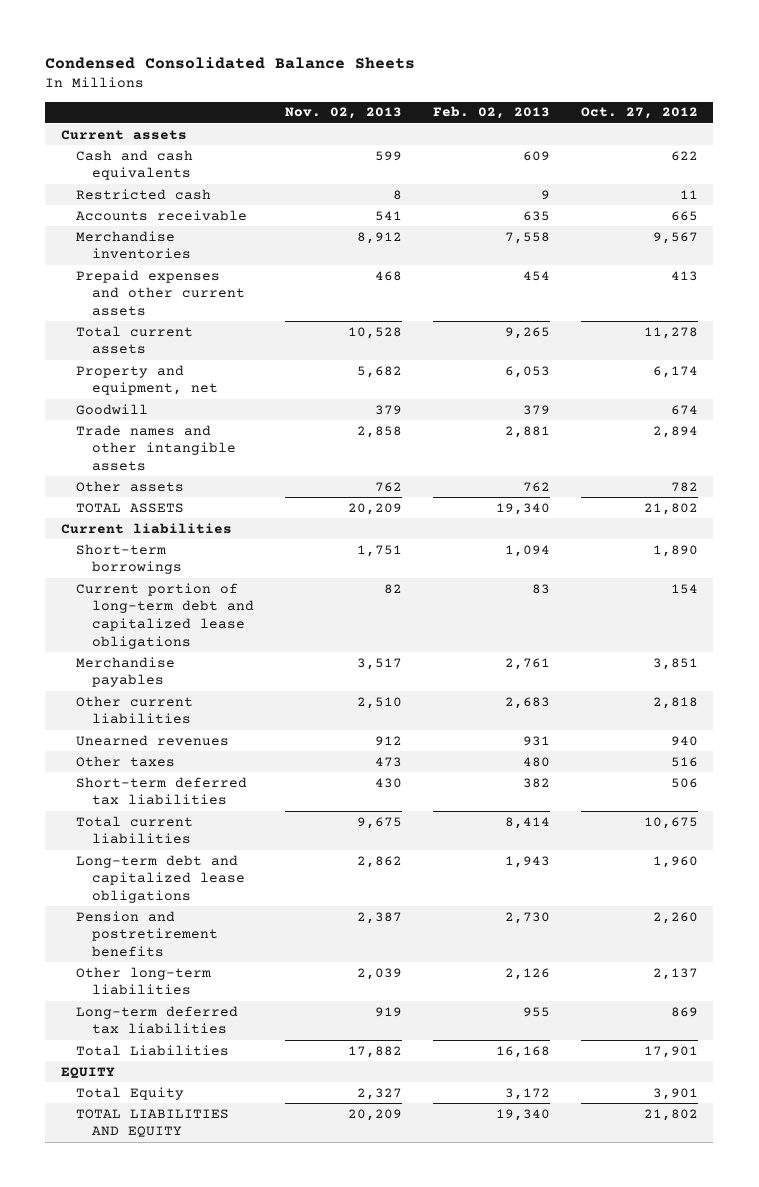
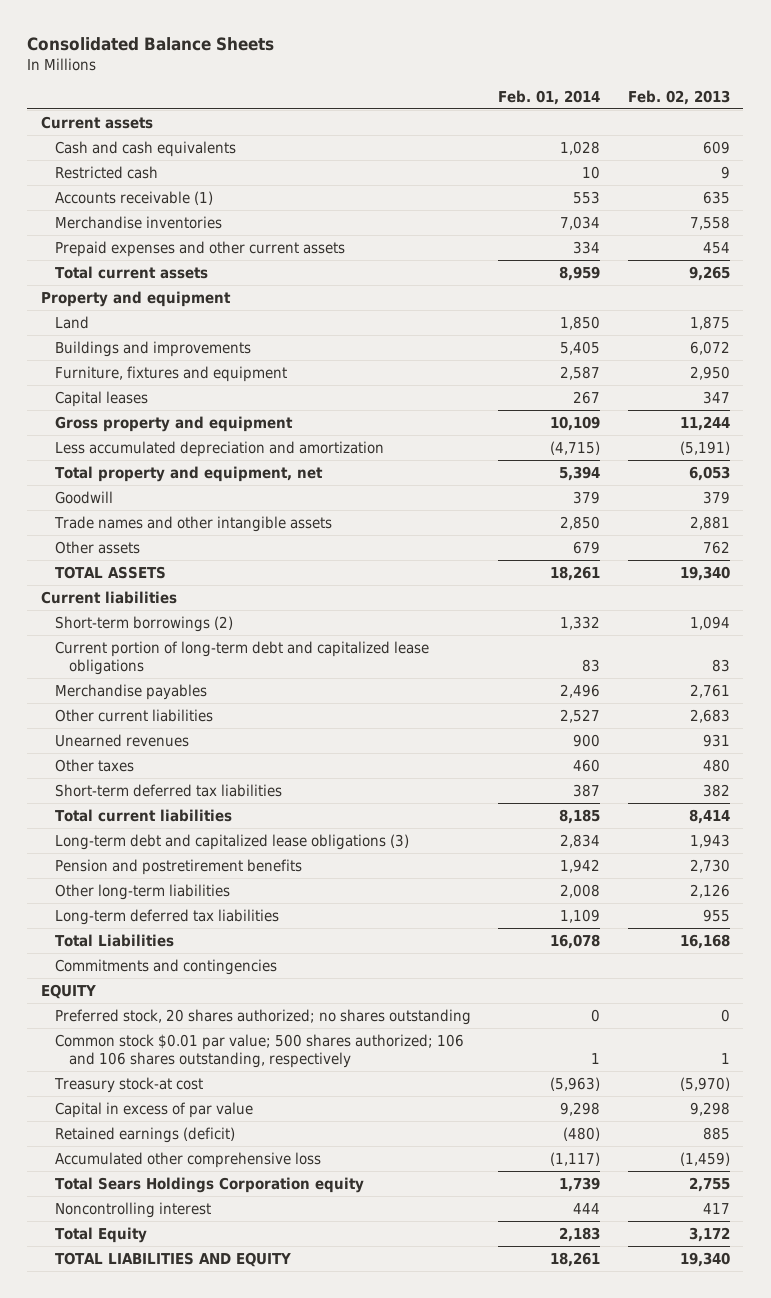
[45,56,416,69] Condensed Consolidated Balance Sheets -> [27,37,275,52] Consolidated Balance Sheets
[284,107,402,120] Nov. 02, 2013 -> none
[580,107,698,120] Oct. 27, 2012 -> none
none -> [498,90,601,106] Feb. 01, 2014
[76,209,248,221] Accounts receivable -> [54,190,213,205] Accounts receivable (1)
none -> [41,290,232,307] Property and equipment
none -> [54,315,89,329] Land
none -> [54,340,251,357] Buildings and improvements
none -> [54,365,287,382] Furniture, fixtures and equipment
none -> [54,390,148,407] Capital leases
none -> [54,415,293,432] Gross property and equipment
none -> [54,440,384,457] Less accumulated depreciation and amortization
[76,364,218,396] Property and equipment, net -> [54,465,323,482] Total property and equipment, net
[76,543,182,575] Short-term borrowings -> [54,615,233,632] Short-term borrowings (2)
[76,854,245,904] Long-term debt and capitalized lease obligations -> [54,833,409,850] Long-term debt and capitalized lease obligations (3)
none -> [54,958,277,975] Commitments and contingencies
none -> [54,1008,471,1025] Preferred stock, 20 shares authorized; no shares outstanding
none -> [54,1033,464,1068] Common stock $0.01 par value; 500 shares authorized; 106 and 106 shares outstanding, respectively
none -> [53,1076,203,1093] Treasury stock-at cost
none -> [54,1101,253,1118] Capital in excess of par value
none -> [54,1126,235,1143] Retained earnings (deficit)
none -> [54,1151,321,1168] Accumulated other comprehensive loss
none -> [54,1176,364,1193] Total Sears Holdings Corporation equity
none -> [54,1201,211,1218] Noncontrolling interest

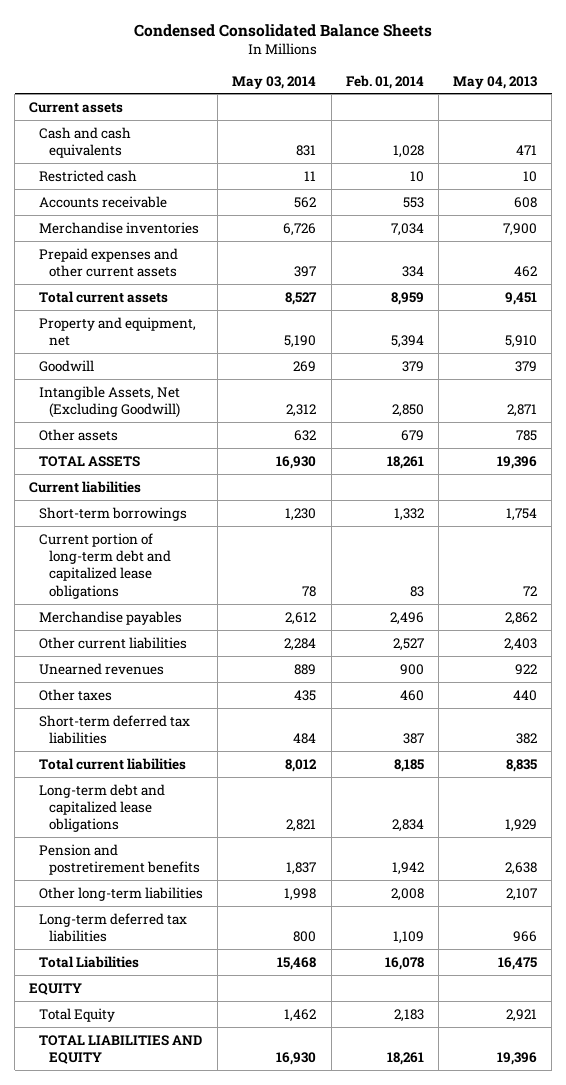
[27,37,275,52] Consolidated Balance Sheets -> [134,23,433,37] Condensed Consolidated Balance Sheets
[627,90,730,106] Feb. 02, 2013 -> none
none -> [232,75,317,89] May 03, 2014
none -> [453,75,538,89] May 04, 2013
[54,190,213,205] Accounts receivable (1) -> [39,195,168,208] Accounts receivable
[41,290,232,307] Property and equipment -> none
[54,315,89,329] Land -> none
[54,340,251,357] Buildings and improvements -> none
[54,365,287,382] Furniture, fixtures and equipment -> none
[54,390,148,407] Capital leases -> none
[54,415,293,432] Gross property and equipment -> none
[54,440,384,457] Less accumulated depreciation and amortization -> none
[54,465,323,482] Total property and equipment, net -> [39,316,197,347] Property and equipment, net
[53,515,332,532] Trade names and other intangible assets -> [39,385,181,419] Intangible Assets, Net (Excluding Goodwill)
[54,615,233,632] Short-term borrowings (2) -> [39,506,188,521] Short-term borrowings
[54,833,409,850] Long-term debt and capitalized lease obligations (3) -> [39,783,166,833] Long-term debt and capitalized lease obligations
[54,958,277,975] Commitments and contingencies -> none
[54,1008,471,1025] Preferred stock, 20 shares authorized; no shares outstanding -> none
[54,1033,464,1068] Common stock $0.01 par value; 500 shares authorized; 106 and 106 shares outstanding, respectively -> none
[53,1076,203,1093] Treasury stock-at cost -> none
[54,1101,253,1118] Capital in excess of par value -> none
[54,1126,235,1143] Retained earnings (deficit) -> none
[54,1151,321,1168] Accumulated other comprehensive loss -> none
[54,1176,364,1193] Total Sears Holdings Corporation equity -> none
[54,1201,211,1218] Noncontrolling interest -> none

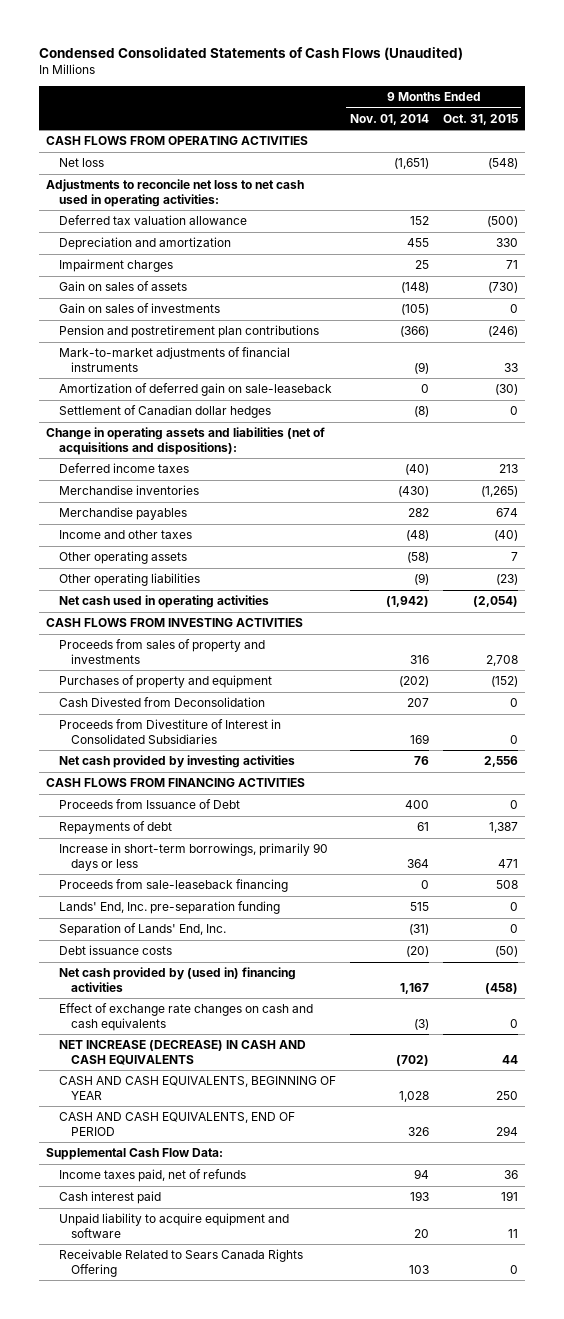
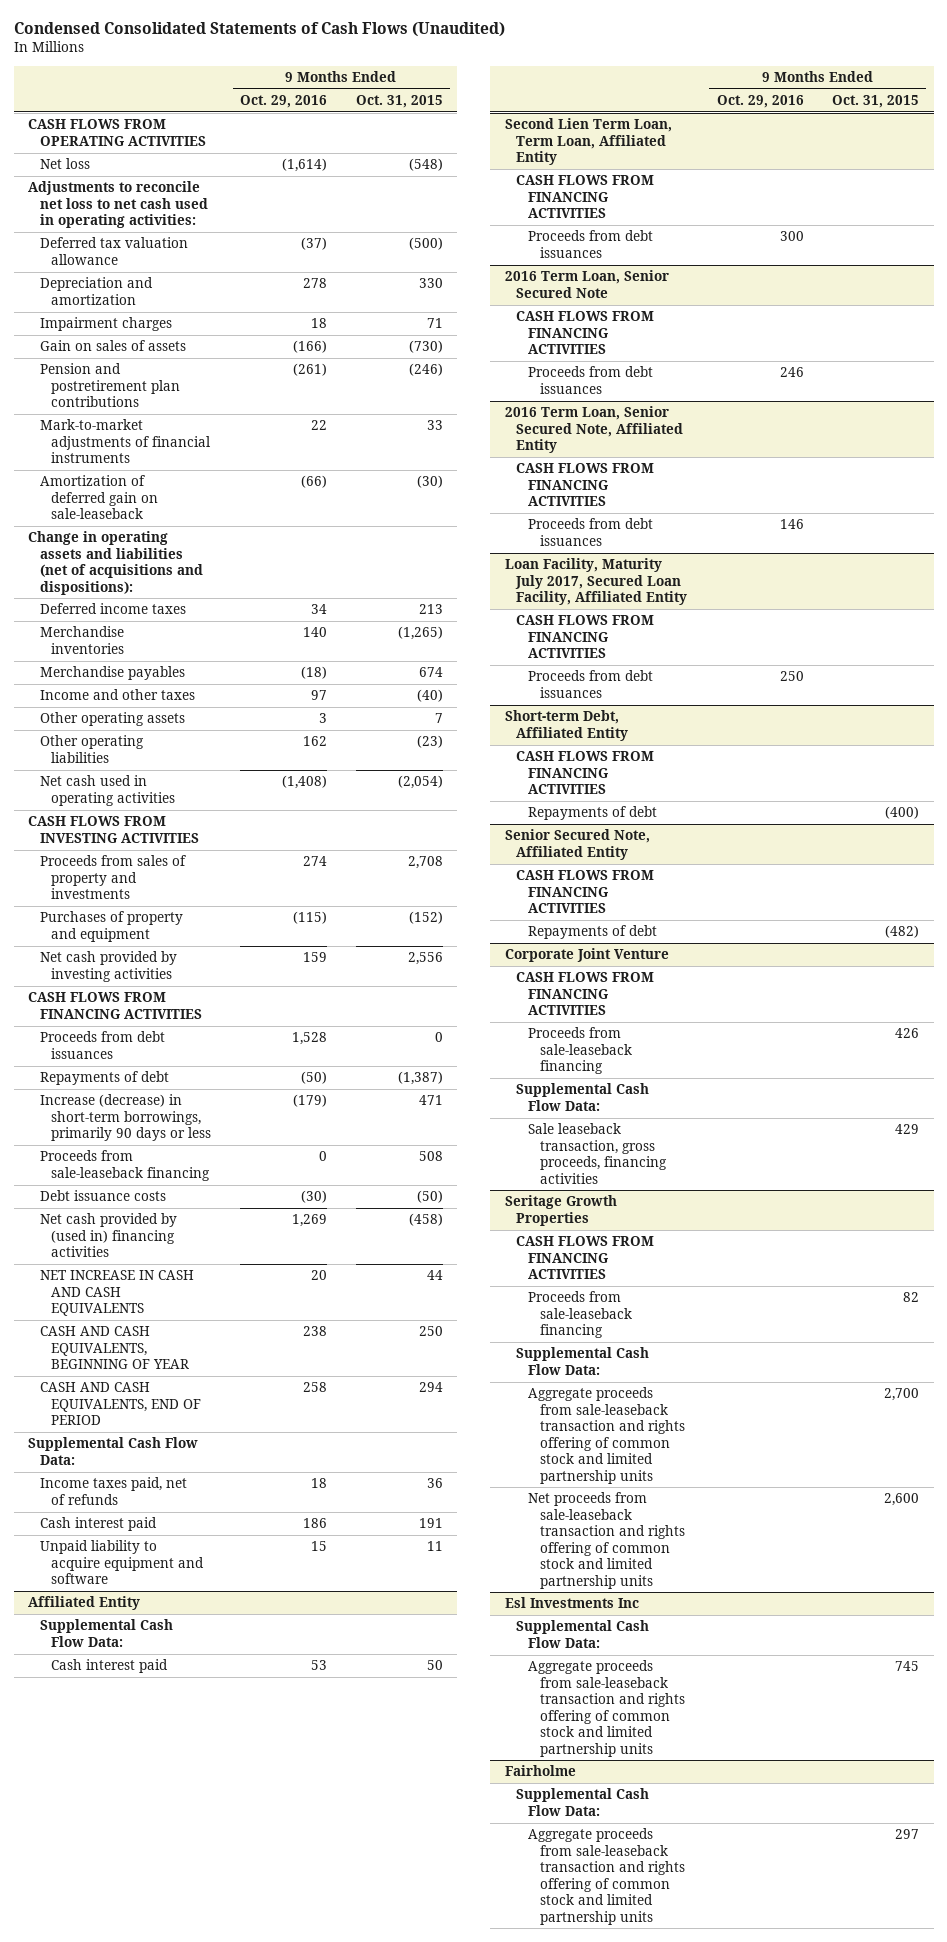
[349,113,429,125] Nov. 01, 2014 -> none
none -> [240,95,328,109] Oct. 29, 2016
[58,303,220,314] Gain on sales of investments -> none
[58,405,271,419] Settlement of Canadian dollar hedges -> none
[58,697,265,708] Cash Divested from Deconsolidation -> none
[58,719,281,744] Proceeds from Divestiture of Interest in Consolidated Subsidiaries -> none
[58,799,240,810] Proceeds from Issuance of Debt -> [39,1031,165,1059] Proceeds from debt issuances
[488,822,518,834] 1,387 -> [397,1071,443,1086] (1,387)
[58,843,328,871] Increase in short-term borrowings, primarily 90 days or less -> [39,1094,212,1142] Increase (decrease) in short-term borrowings, primarily 90 days or less
[58,901,280,915] Lands' End, Inc. pre-separation funding -> none
[58,923,226,937] Separation of Lands' End, Inc. -> none
[58,1003,313,1031] Effect of exchange rate changes on cash and cash equivalents -> none
[58,1040,306,1065] NET INCREASE (DECREASE) IN CASH AND CASH EQUIVALENTS -> [39,1270,194,1317] NET INCREASE IN CASH AND CASH EQUIVALENTS
[58,1249,303,1277] Receivable Related to Sears Canada Rights Offering -> none
none -> [28,1596,141,1611] Affiliated Entity
none -> [39,1619,173,1647] Supplemental Cash Flow Data:
none -> [51,1659,169,1674] Cash interest paid
none -> [504,118,672,166] Second Lien Term Loan, Term Loan, Affiliated Entity
none -> [516,175,655,219] CASH FLOWS FROM FINANCING ACTIVITIES
none -> [528,230,654,258] Proceeds from debt issuances
none -> [504,270,669,298] 2016 Term Loan, Senior Secured Note
none -> [516,311,655,355] CASH FLOWS FROM FINANCING ACTIVITIES
none -> [528,366,654,394] Proceeds from debt issuances
none -> [504,406,684,454] 2016 Term Loan, Senior Secured Note, Affiliated Entity
none -> [516,463,655,507] CASH FLOWS FROM FINANCING ACTIVITIES
none -> [528,518,654,546] Proceeds from debt issuances
none -> [504,558,688,606] Loan Facility, Maturity July 2017, Secured Loan Facility, Affiliated Entity
none -> [516,615,655,659] CASH FLOWS FROM FINANCING ACTIVITIES
none -> [528,670,654,698] Proceeds from debt issuances
none -> [504,710,629,741] Short-term Debt, Affiliated Entity
none -> [516,751,655,795] CASH FLOWS FROM FINANCING ACTIVITIES
none -> [528,806,658,821] Repayments of debt
none -> [504,829,650,860] Senior Secured Note, Affiliated Entity
none -> [516,870,655,914] CASH FLOWS FROM FINANCING ACTIVITIES
none -> [528,925,658,940] Repayments of debt
none -> [504,948,669,963] Corporate Joint Venture
none -> [516,972,655,1016] CASH FLOWS FROM FINANCING ACTIVITIES
none -> [528,1027,632,1075] Proceeds from sale-leaseback financing
none -> [516,1083,650,1111] Supplemental Cash Flow Data:
none -> [528,1123,667,1184] Sale leaseback transaction, gross proceeds, financing activities
none -> [504,1195,617,1226] Seritage Growth Properties
none -> [516,1236,655,1280] CASH FLOWS FROM FINANCING ACTIVITIES
none -> [528,1291,632,1339] Proceeds from sale-leaseback financing
none -> [516,1347,650,1375] Supplemental Cash Flow Data:
none -> [528,1387,685,1484] Aggregate proceeds from sale-leaseback transaction and rights offering of common stock and limited partnership units
none -> [528,1492,685,1589] Net proceeds from sale-leaseback transaction and rights offering of common stock and limited partnership units
none -> [504,1597,639,1609] Esl Investments Inc
none -> [516,1620,650,1648] Supplemental Cash Flow Data:
none -> [528,1660,685,1757] Aggregate proceeds from sale-leaseback transaction and rights offering of common stock and limited partnership units
none -> [504,1765,576,1777] Fairholme
none -> [516,1788,650,1816] Supplemental Cash Flow Data:
none -> [528,1828,685,1925] Aggregate proceeds from sale-leaseback transaction and rights offering of common stock and limited partnership units

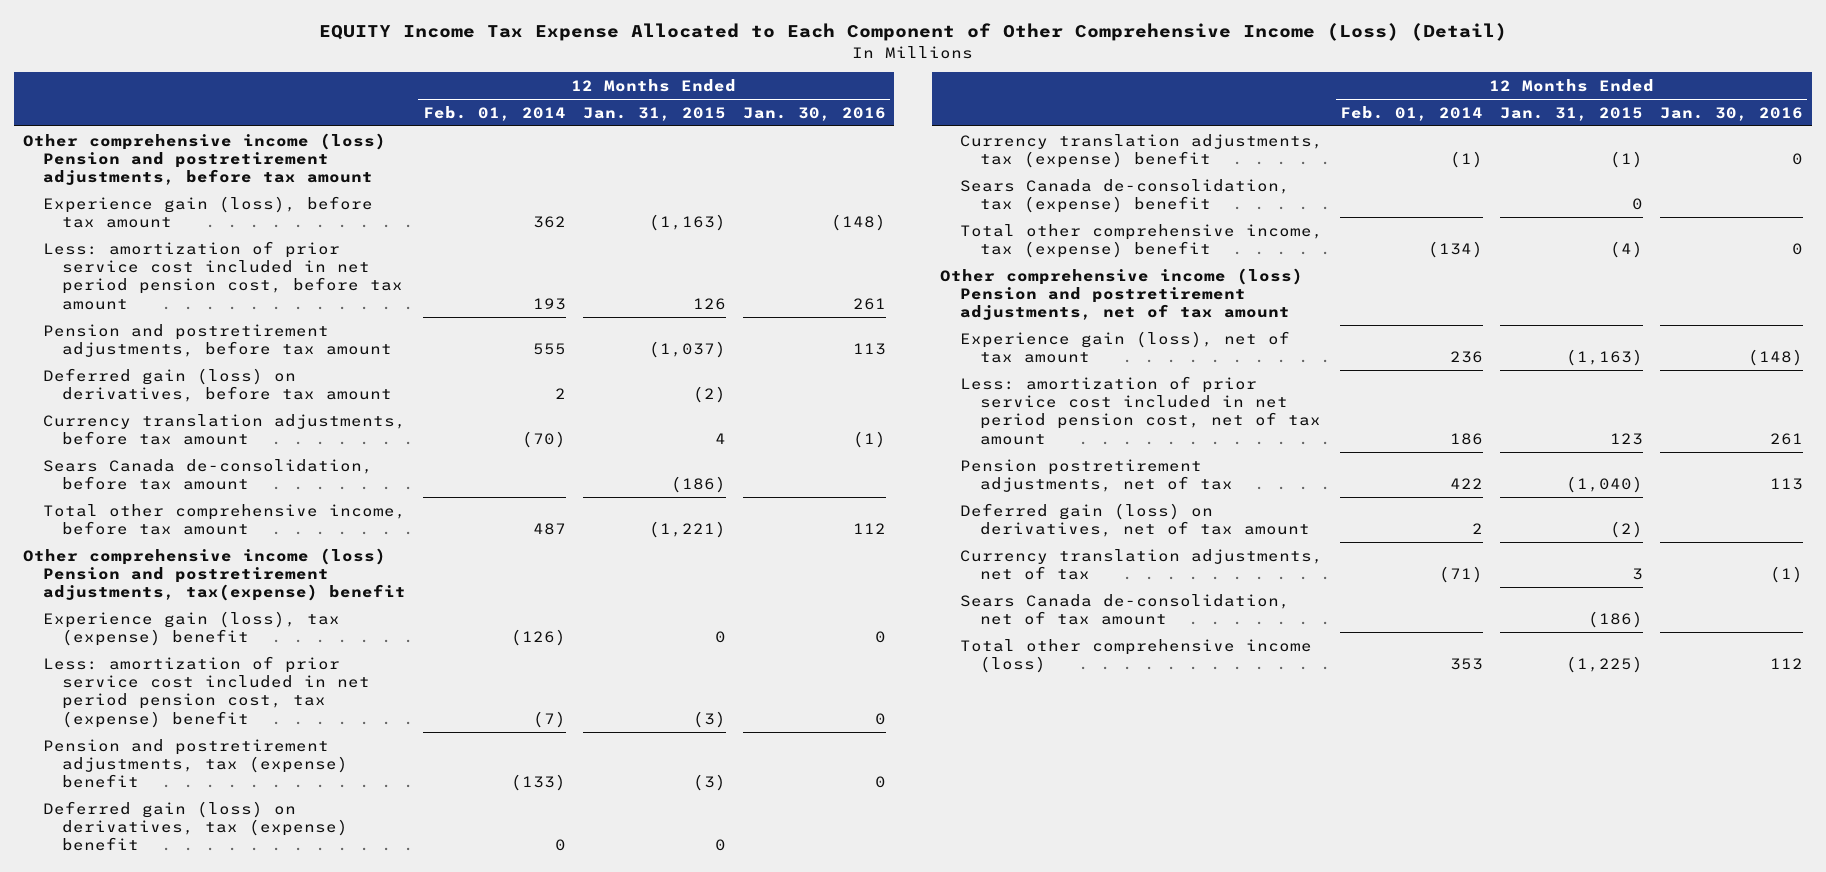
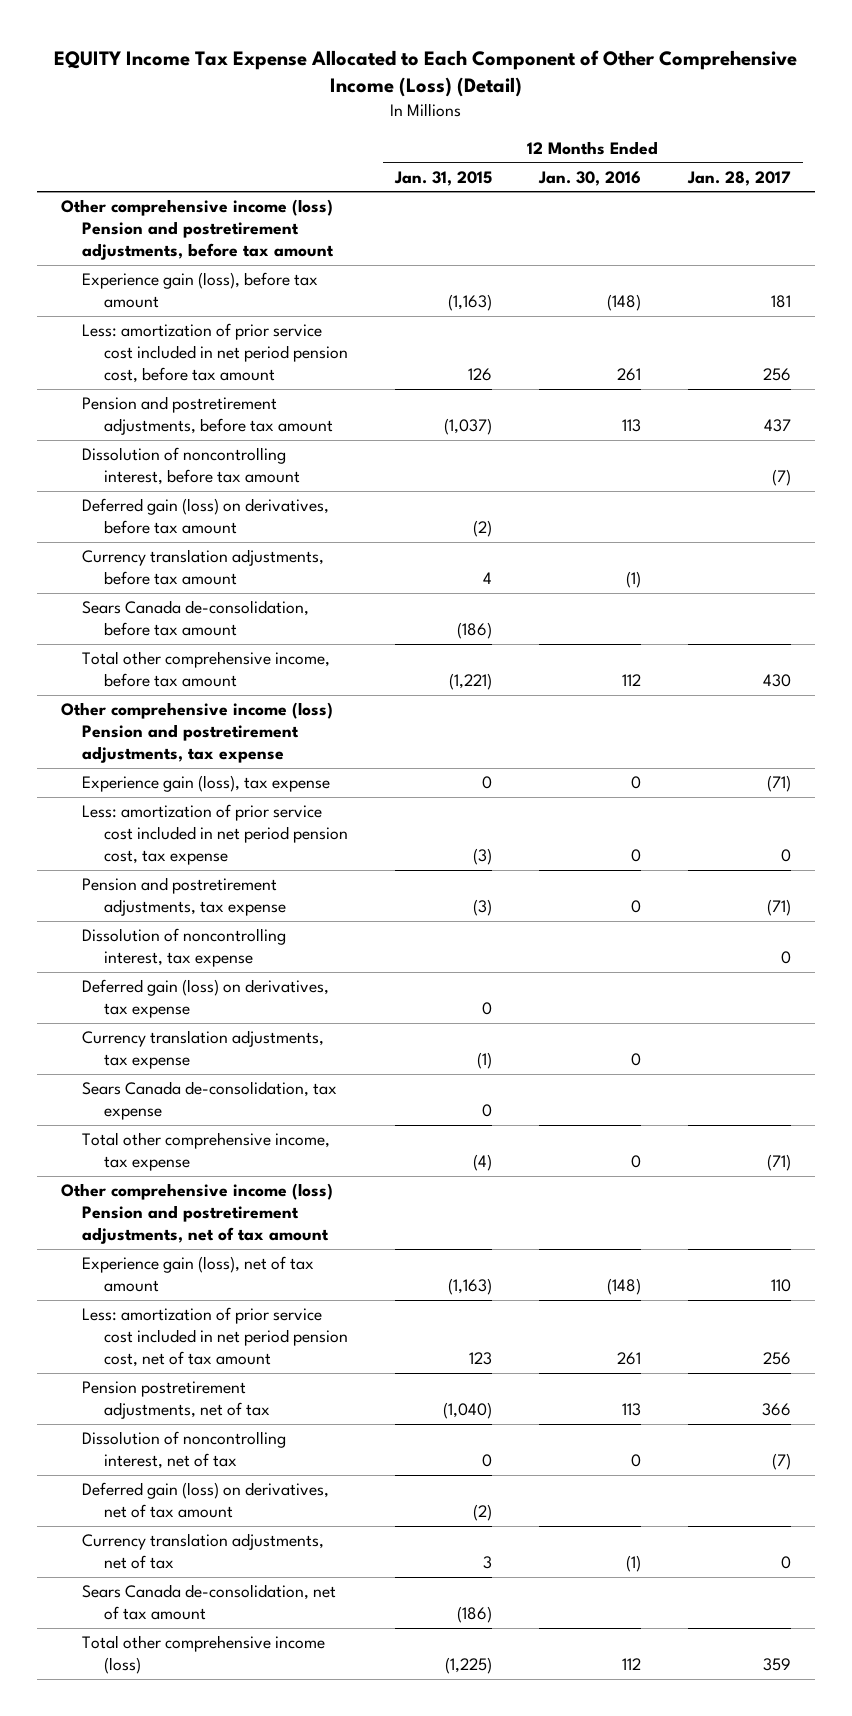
[422,105,566,121] Feb. 01, 2014 -> none
none -> [687,170,792,186] Jan. 28, 2017
none -> [82,447,300,486] Dissolution of noncontrolling interest, before tax amount
[22,547,406,602] Other comprehensive income (loss) Pension and postretirement adjustments, tax(expense) benefit -> [60,702,333,764] Other comprehensive income (loss) Pension and postretirement adjustments, tax expense
[42,610,340,646] Experience gain (loss), tax (expense) benefit -> [82,775,331,793] Experience gain (loss), tax expense
[42,655,371,728] Less: amortization of prior service cost included in net period pension cost, tax (expense) benefit -> [82,804,348,866] Less: amortization of prior service cost included in net period pension cost, tax expense
[42,738,349,789] Pension and postretirement adjustments, tax (expense) benefit -> [82,877,286,917] Pension and postretirement adjustments, tax expense
none -> [82,928,287,968] Dissolution of noncontrolling interest, tax expense
[42,800,349,852] Deferred gain (loss) on derivatives, tax (expense) benefit -> [82,979,330,1019] Deferred gain (loss) on derivatives, tax expense
[959,133,1323,168] Currency translation adjustments, tax (expense) benefit -> [82,1030,325,1070] Currency translation adjustments, tax expense
[959,178,1290,213] Sears Canada de-consolidation, tax (expense) benefit -> [82,1081,338,1121] Sears Canada de-consolidation, tax expense
[959,223,1323,258] Total other comprehensive income, tax (expense) benefit -> [82,1132,331,1172] Total other comprehensive income, tax expense
none -> [82,1431,287,1470] Dissolution of noncontrolling interest, net of tax

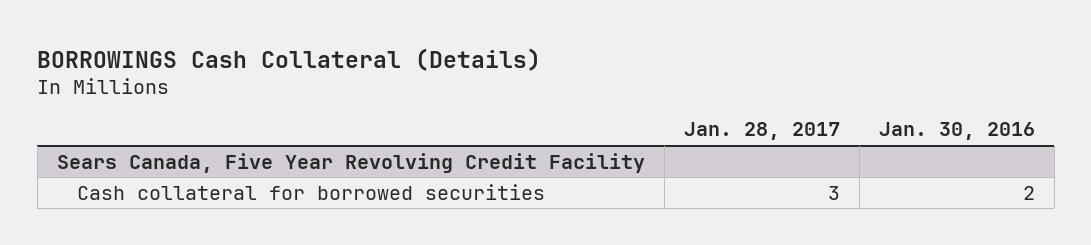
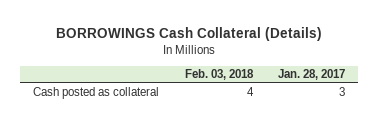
[878,122,1035,141] Jan. 30, 2016 -> none
none -> [184,69,254,81] Feb. 03, 2018
[56,152,645,173] Sears Canada, Five Year Revolving Credit Facility -> none
[77,183,546,200] Cash collateral for borrowed securities -> [32,87,159,100] Cash posted as collateral

